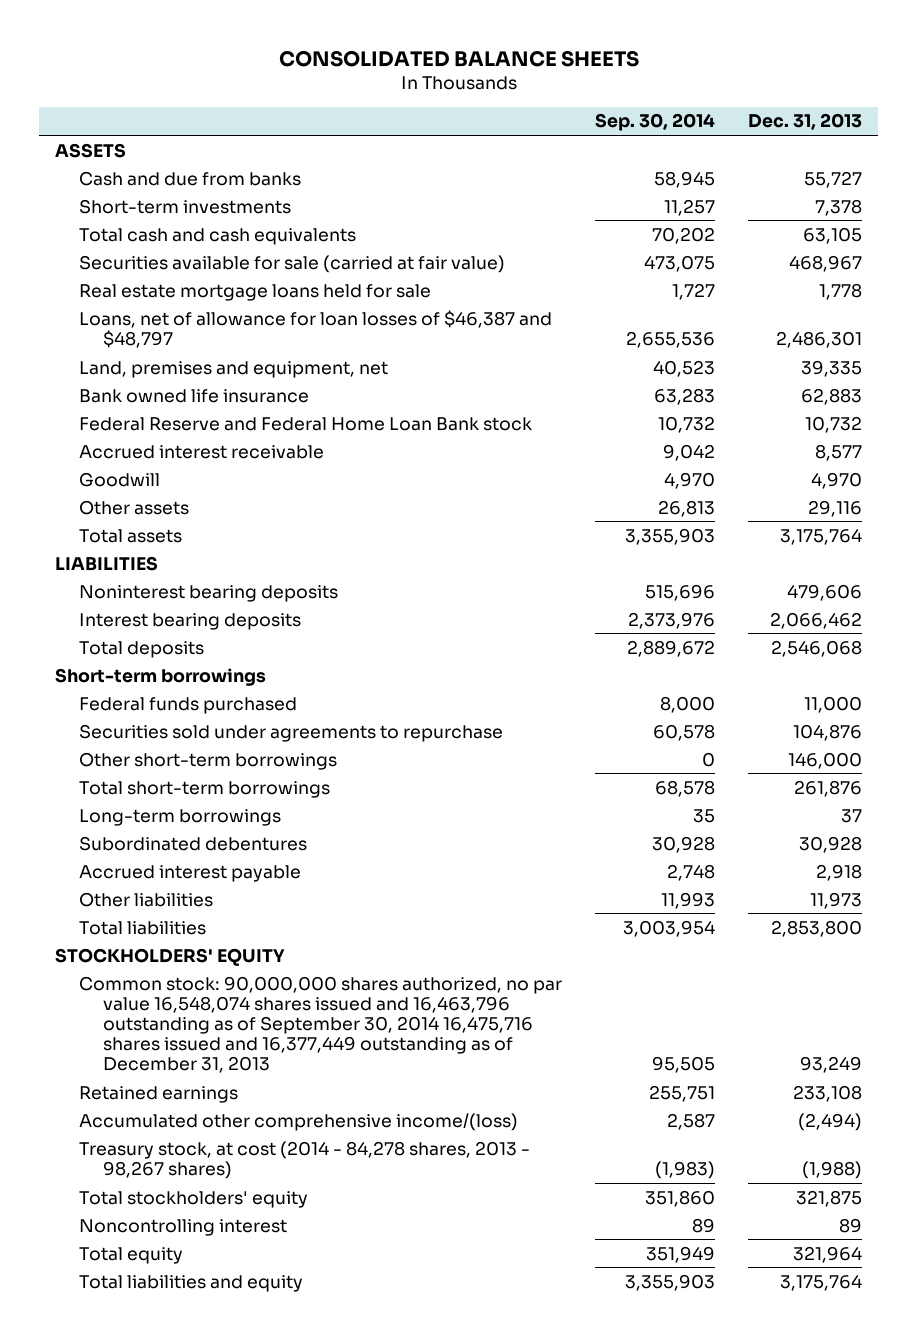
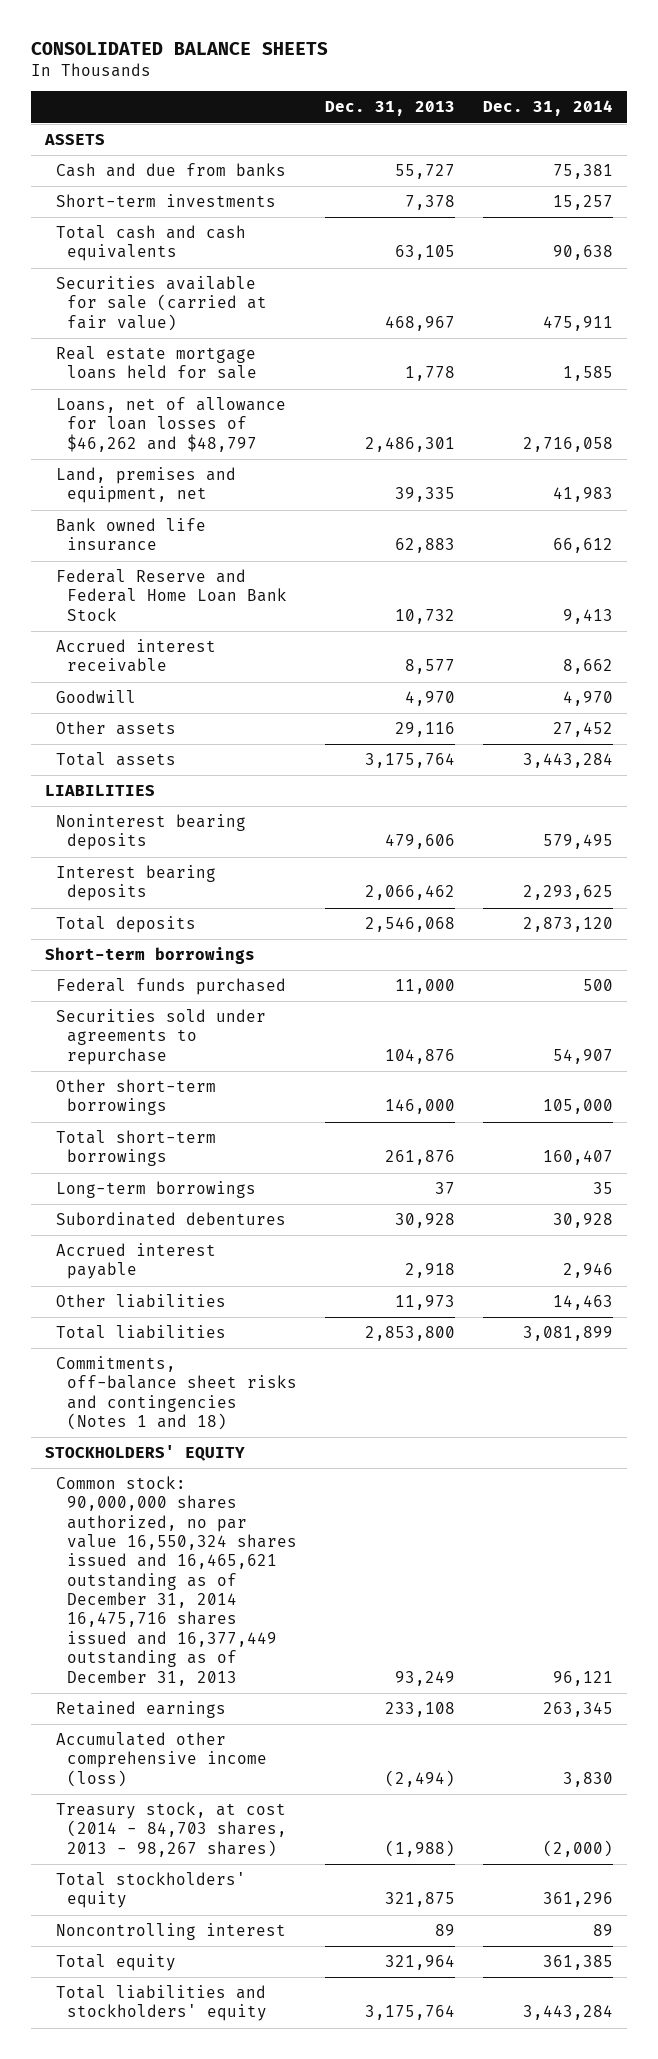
[594,113,715,132] Sep. 30, 2014 -> none
none -> [482,100,613,117] Dec. 31, 2014
[78,309,552,348] Loans, net of allowance for loan losses of $46,387 and $48,797 -> [56,397,287,452] Loans, net of allowance for loan losses of $46,262 and $48,797
[78,416,532,431] Federal Reserve and Federal Home Loan Bank stock -> [56,569,288,621] Federal Reserve and Federal Home Loan Bank Stock
none -> [56,1356,298,1431] Commitments, off-balance sheet risks and contingencies (Notes 1 and 18)
[78,975,562,1073] Common stock: 90,000,000 shares authorized, no par value 16,548,074 shares issued and 16,463,796 outstanding as of September 30, 2014 16,475,716 shares issued and 16,377,449 outstanding as of December 31, 2013 -> [56,1476,298,1686] Common stock: 90,000,000 shares authorized, no par value 16,550,324 shares issued and 16,465,621 outstanding as of December 31, 2014 16,475,716 shares issued and 16,377,449 outstanding as of December 31, 2013
[78,1112,518,1131] Accumulated other comprehensive income/(loss) -> [56,1732,268,1787] Accumulated other comprehensive income (loss)
[78,1140,530,1179] Treasury stock, at cost (2014 - 84,278 shares, 2013 - 98,267 shares) -> [56,1802,288,1857] Treasury stock, at cost (2014 - 84,703 shares, 2013 - 98,267 shares)
[78,1274,303,1292] Total liabilities and equity -> [56,1985,268,2022] Total liabilities and stockholders' equity

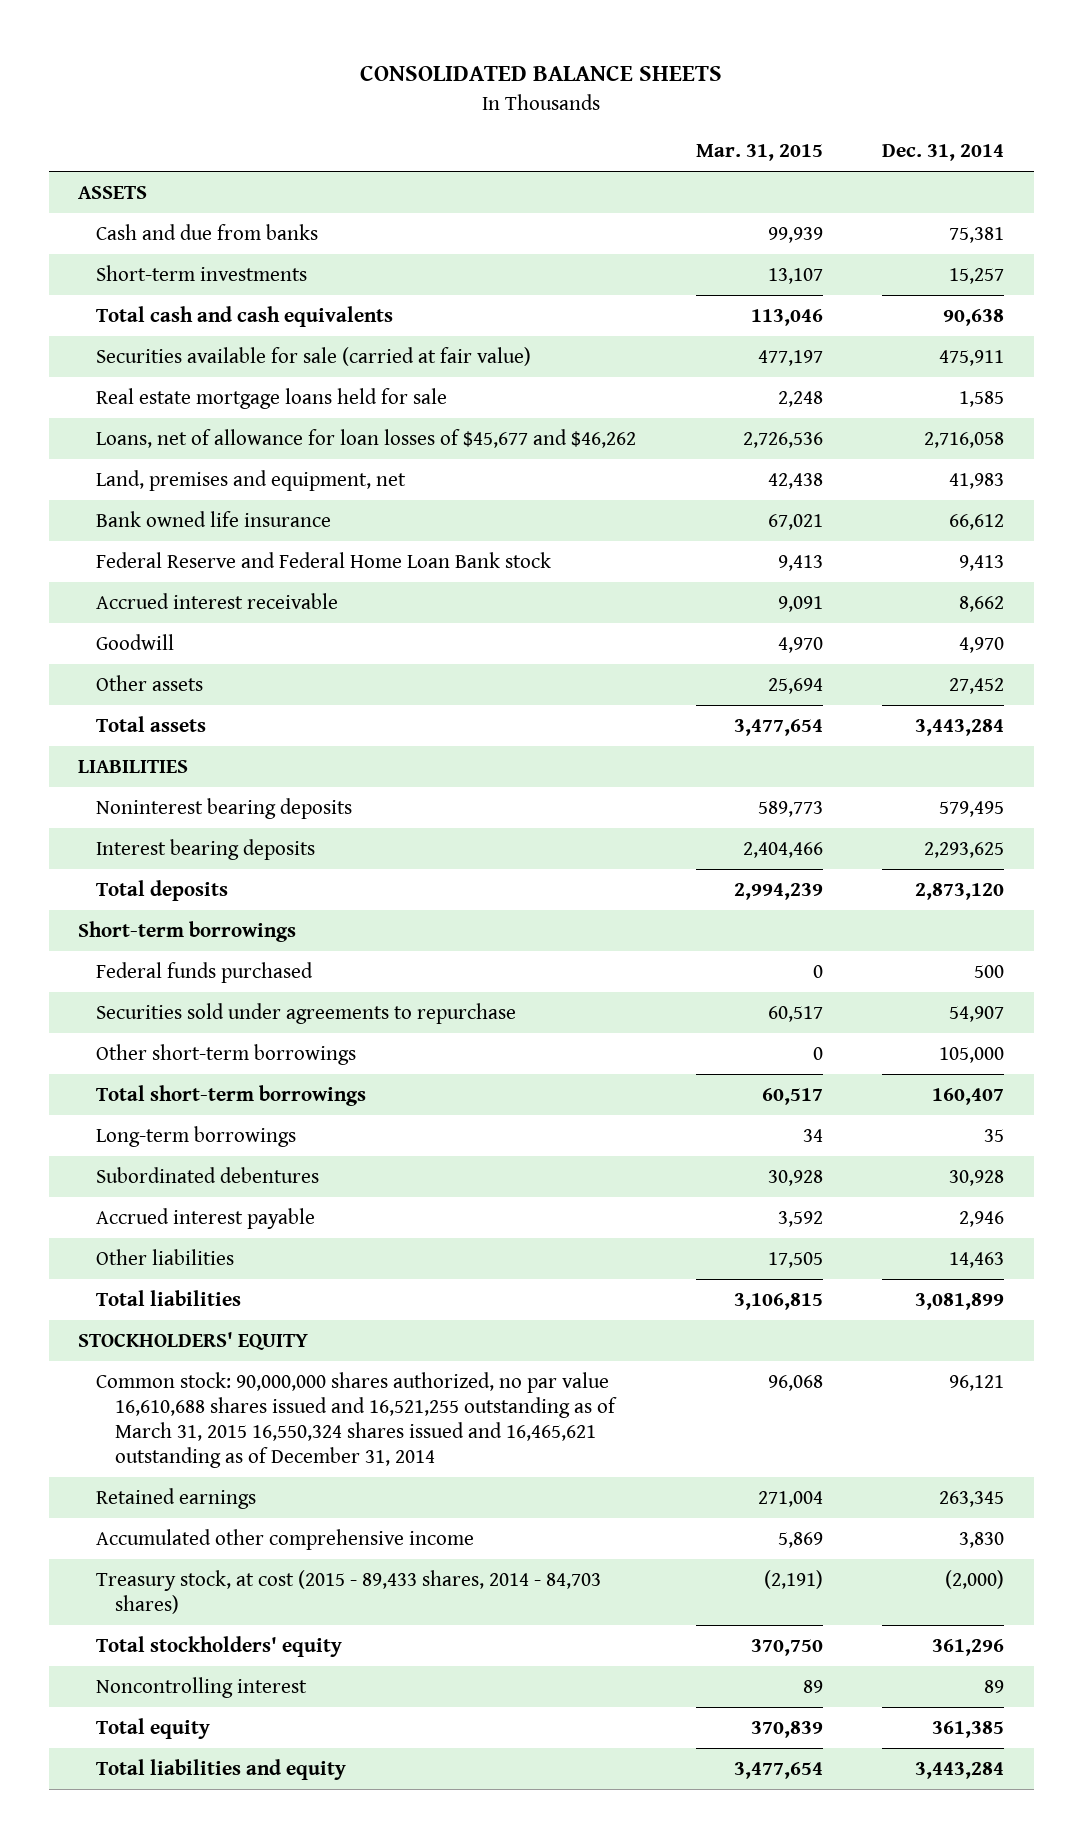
[325,101,456,117] Dec. 31, 2013 -> none
none -> [695,144,823,162] Mar. 31, 2015
[56,397,287,452] Loans, net of allowance for loan losses of $46,262 and $48,797 -> [96,428,637,448] Loans, net of allowance for loan losses of $45,677 and $46,262
[56,569,288,621] Federal Reserve and Federal Home Loan Bank Stock -> [96,551,552,568] Federal Reserve and Federal Home Loan Bank stock
[56,1356,298,1431] Commitments, off-balance sheet risks and contingencies (Notes 1 and 18) -> none
[56,1476,298,1686] Common stock: 90,000,000 shares authorized, no par value 16,550,324 shares issued and 16,465,621 outstanding as of December 31, 2014 16,475,716 shares issued and 16,377,449 outstanding as of December 31, 2013 -> [96,1371,617,1468] Common stock: 90,000,000 shares authorized, no par value 16,610,688 shares issued and 16,521,255 outstanding as of March 31, 2015 16,550,324 shares issued and 16,465,621 outstanding as of December 31, 2014
[56,1732,268,1787] Accumulated other comprehensive income (loss) -> [96,1528,475,1550] Accumulated other comprehensive income
[56,1802,288,1857] Treasury stock, at cost (2014 - 84,703 shares, 2013 - 98,267 shares) -> [96,1569,602,1614] Treasury stock, at cost (2015 - 89,433 shares, 2014 - 84,703 shares)
[56,1985,268,2022] Total liabilities and stockholders' equity -> [96,1758,347,1780] Total liabilities and equity

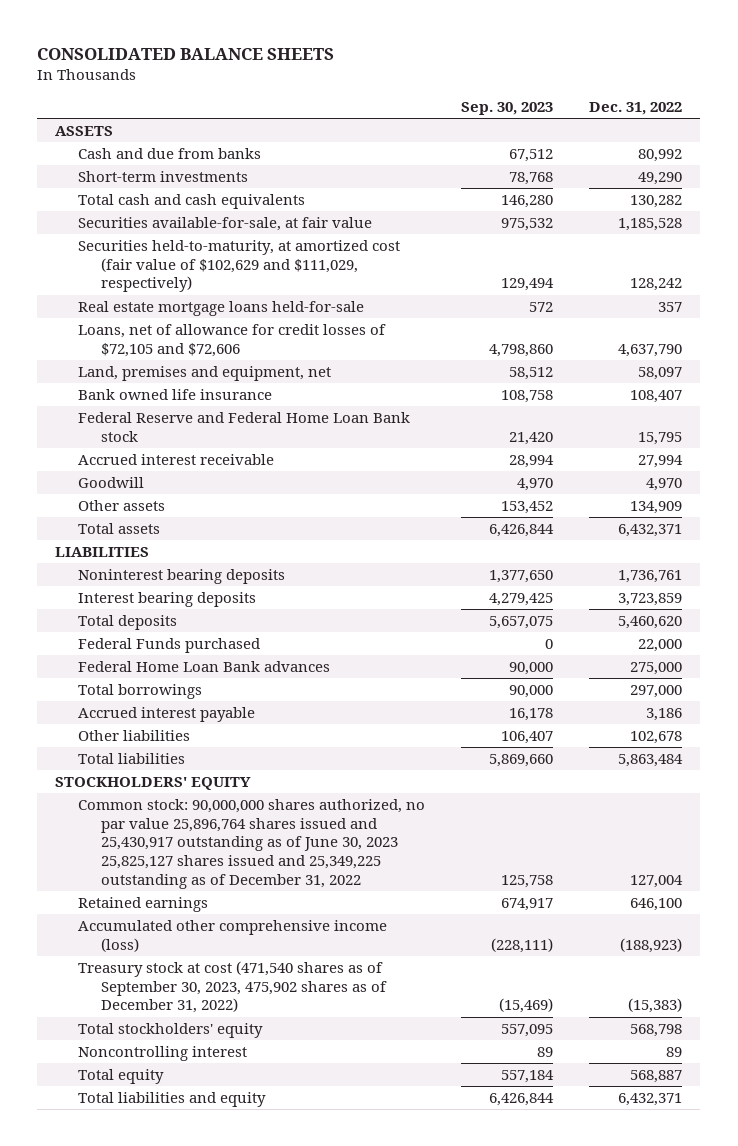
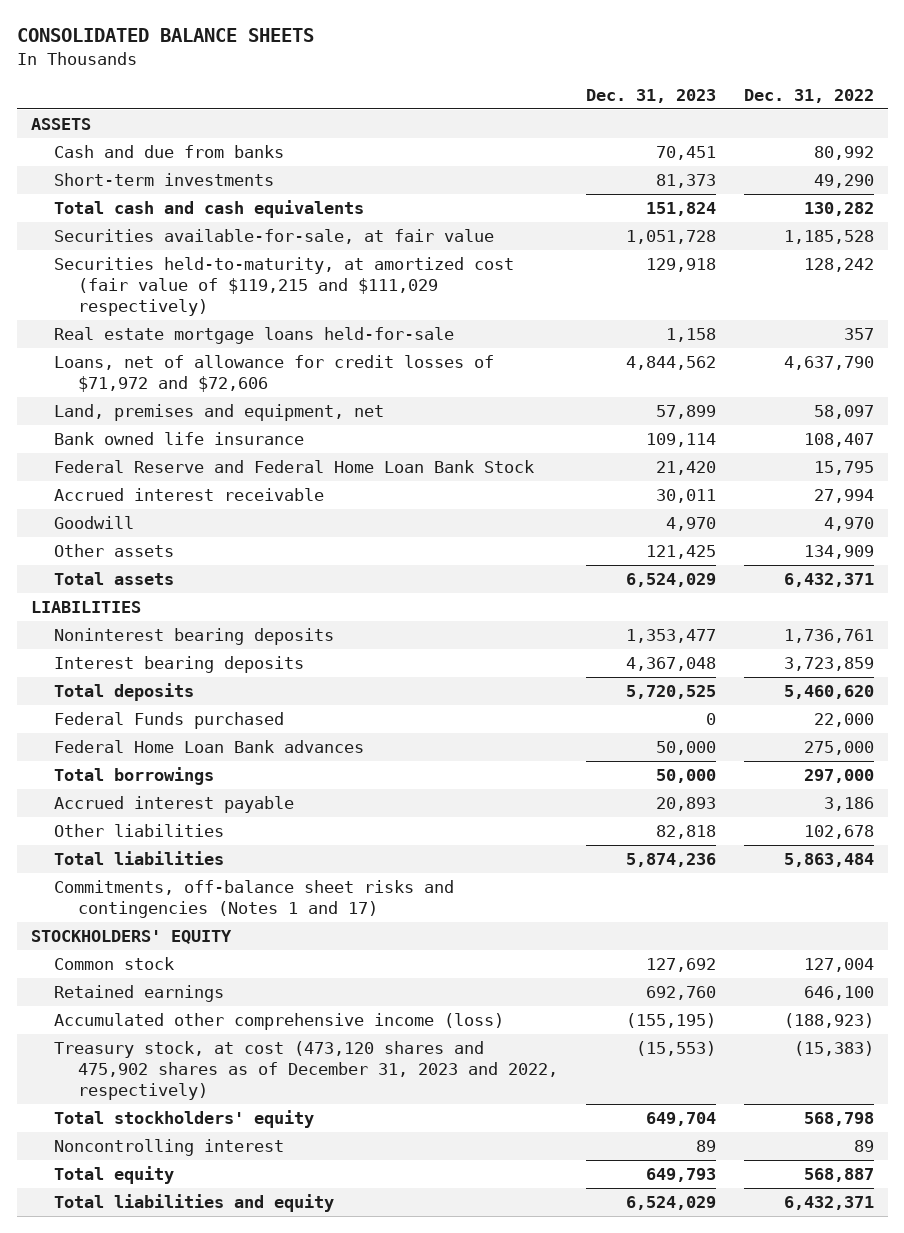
[461,102,554,116] Sep. 30, 2023 -> none
none -> [585,88,716,103] Dec. 31, 2023
[78,239,401,293] Securities held-to-maturity, at amortized cost (fair value of $102,629 and $111,029, respectively) -> [54,256,515,316] Securities held-to-maturity, at amortized cost (fair value of $119,215 and $111,029 respectively)
[78,323,387,357] Loans, net of allowance for credit losses of $72,105 and $72,606 -> [54,354,495,392] Loans, net of allowance for credit losses of $71,972 and $72,606
[78,411,411,442] Federal Reserve and Federal Home Loan Bank stock -> [54,459,535,473] Federal Reserve and Federal Home Loan Bank Stock
none -> [54,879,455,918] Commitments, off-balance sheet risks and contingencies (Notes 1 and 17)
[78,798,426,889] Common stock: 90,000,000 shares authorized, no par value 25,896,764 shares issued and 25,430,917 outstanding as of June 30, 2023 25,825,127 shares issued and 25,349,225 outstanding as of December 31, 2022 -> [54,956,175,970] Common stock
[78,960,388,1014] Treasury stock at cost (471,540 shares as of September 30, 2023, 475,902 shares as of December 31, 2022) -> [54,1040,559,1100] Treasury stock, at cost (473,120 shares and 475,902 shares as of December 31, 2023 and 2022, respectively)

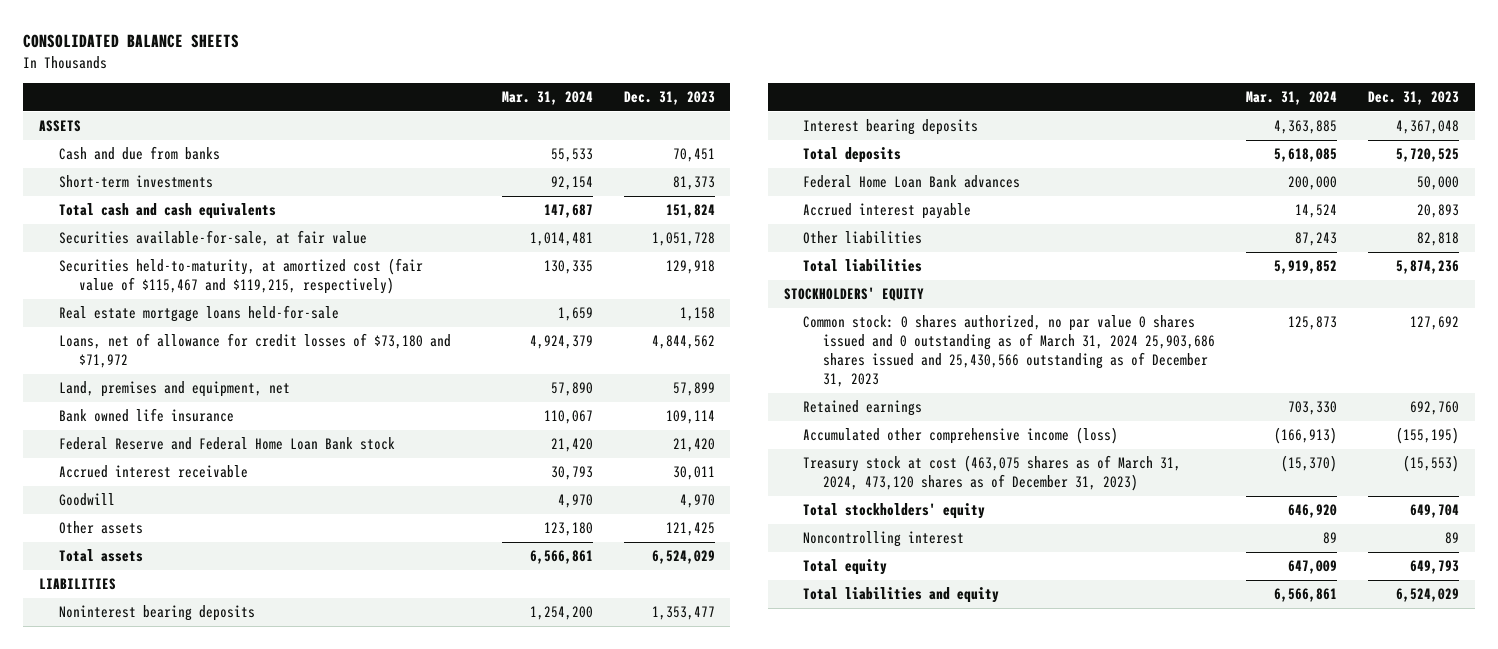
[743,88,874,103] Dec. 31, 2022 -> none
none -> [501,91,593,106] Mar. 31, 2024
[54,256,515,316] Securities held-to-maturity, at amortized cost (fair value of $119,215 and $111,029 respectively) -> [58,258,423,295] Securities held-to-maturity, at amortized cost (fair value of $115,467 and $119,215, respectively)
[54,354,495,392] Loans, net of allowance for credit losses of $71,972 and $72,606 -> [58,333,451,369] Loans, net of allowance for credit losses of $73,180 and $71,972
[54,459,535,473] Federal Reserve and Federal Home Loan Bank Stock -> [58,437,395,451] Federal Reserve and Federal Home Loan Bank stock
[54,711,285,729] Federal Funds purchased -> none
[54,766,215,785] Total borrowings -> none
[54,879,455,918] Commitments, off-balance sheet risks and contingencies (Notes 1 and 17) -> none
[54,956,175,970] Common stock -> [803,315,1216,388] Common stock: 0 shares authorized, no par value 0 shares issued and 0 outstanding as of March 31, 2024 25,903,686 shares issued and 25,430,566 outstanding as of December 31, 2023
[54,1040,559,1100] Treasury stock, at cost (473,120 shares and 475,902 shares as of December 31, 2023 and 2022, respectively) -> [803,455,1182,492] Treasury stock at cost (463,075 shares as of March 31, 2024, 473,120 shares as of December 31, 2023)

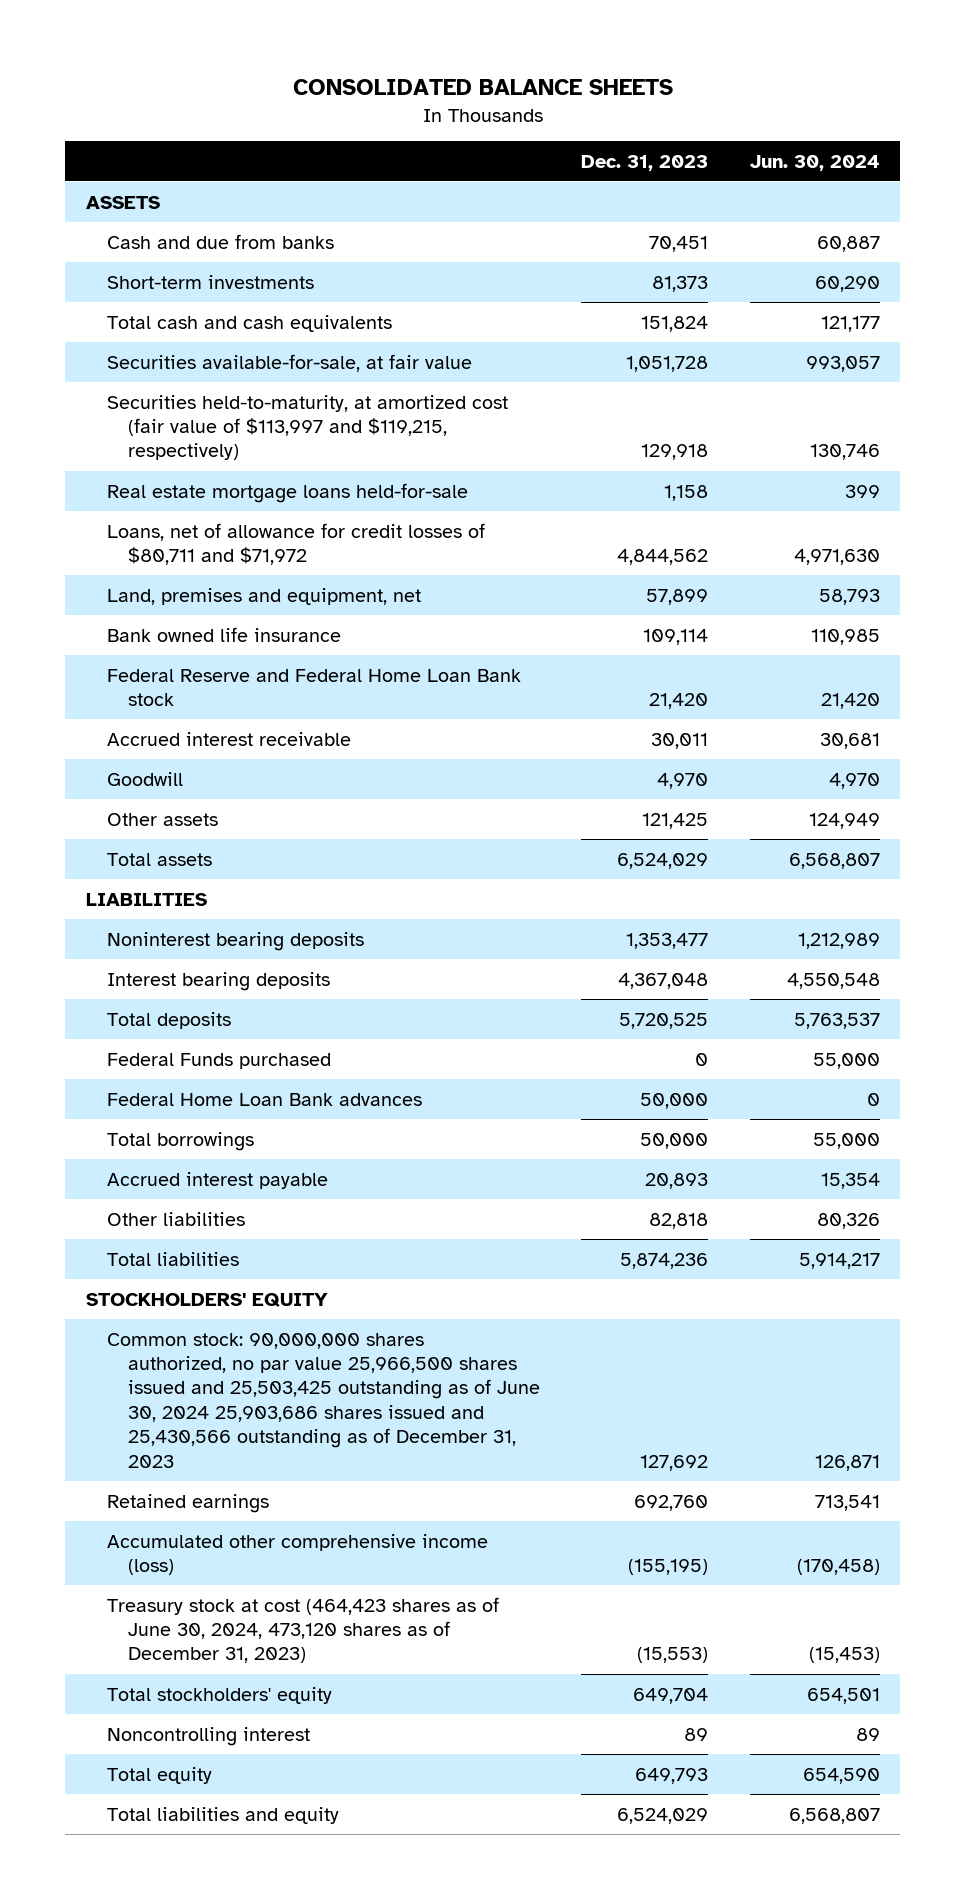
[501,91,593,106] Mar. 31, 2024 -> none
none -> [749,154,880,171] Jun. 30, 2024
[58,258,423,295] Securities held-to-maturity, at amortized cost (fair value of $115,467 and $119,215, respectively) -> [107,394,509,461] Securities held-to-maturity, at amortized cost (fair value of $113,997 and $119,215, respectively)
[58,333,451,369] Loans, net of allowance for credit losses of $73,180 and $71,972 -> [107,522,486,565] Loans, net of allowance for credit losses of $80,711 and $71,972
none -> [107,1052,332,1069] Federal Funds purchased
none -> [107,1131,255,1151] Total borrowings
[803,315,1216,388] Common stock: 0 shares authorized, no par value 0 shares issued and 0 outstanding as of March 31, 2024 25,903,686 shares issued and 25,430,566 outstanding as of December 31, 2023 -> [107,1332,541,1468] Common stock: 90,000,000 shares authorized, no par value 25,966,500 shares issued and 25,503,425 outstanding as of June 30, 2024 25,903,686 shares issued and 25,430,566 outstanding as of December 31, 2023
[803,455,1182,492] Treasury stock at cost (463,075 shares as of March 31, 2024, 473,120 shares as of December 31, 2023) -> [107,1596,500,1664] Treasury stock at cost (464,423 shares as of June 30, 2024, 473,120 shares as of December 31, 2023)

